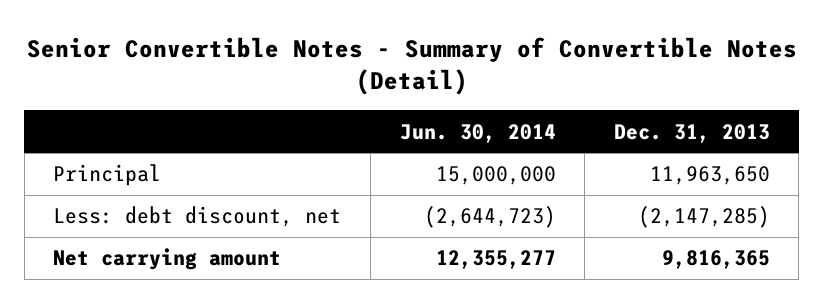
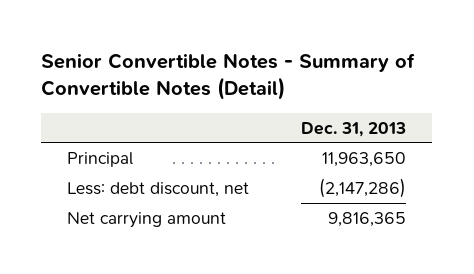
[399,123,556,143] Jun. 30, 2014 -> none
[637,206,770,229] (2,147,285) -> [319,177,407,198] (2,147,286)

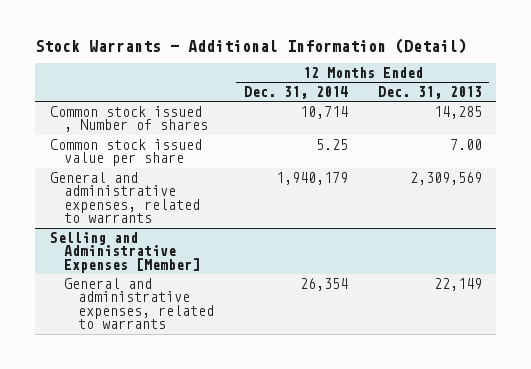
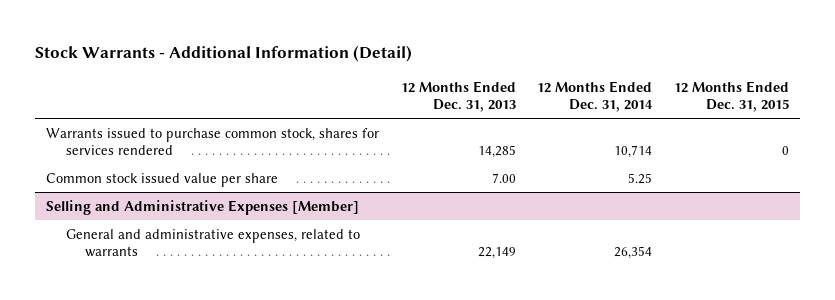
none -> [673,80,789,112] 12 Months Ended Dec. 31, 2015
[49,105,208,133] Common stock issued , Number of shares -> [45,127,379,156] Warrants issued to purchase common stock, shares for services rendered
[49,171,200,224] General and administrative expenses, related to warrants -> none

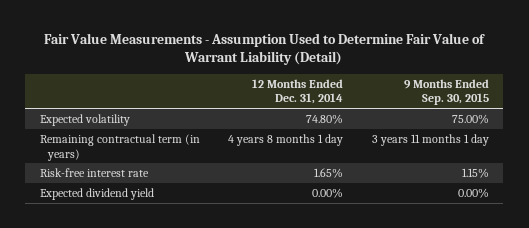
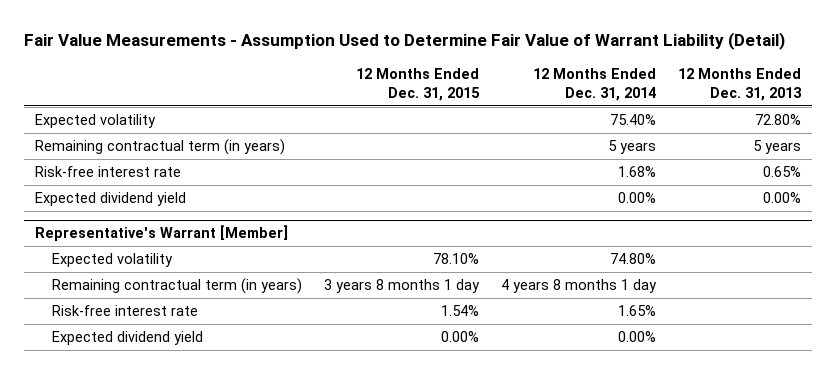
[404,78,490,106] 9 Months Ended Sep. 30, 2015 -> none
none -> [356,68,481,101] 12 Months Ended Dec. 31, 2015
none -> [678,68,803,101] 12 Months Ended Dec. 31, 2013
none -> [34,114,156,129] Expected volatility
none -> [34,139,285,156] Remaining contractual term (in years)
none -> [34,166,181,178] Risk-free interest rate
none -> [34,192,186,207] Expected dividend yield
none -> [34,225,288,242] Representative's Warrant [Member]

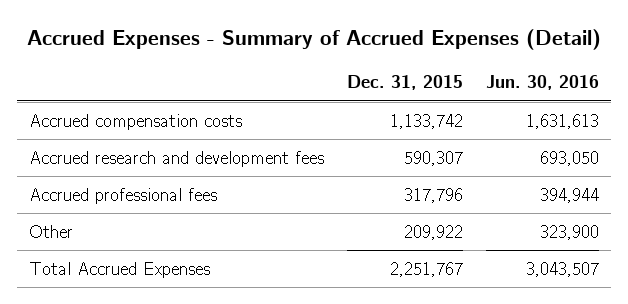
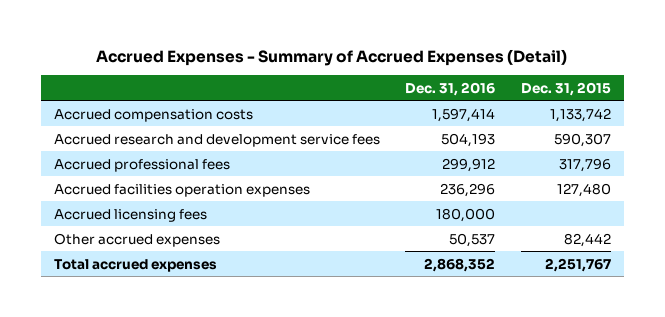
[486,75,600,91] Jun. 30, 2016 -> none
none -> [405,81,496,96] Dec. 31, 2016
[28,150,324,167] Accrued research and development fees -> [53,133,380,147] Accrued research and development service fees
none -> [53,183,310,197] Accrued facilities operation expenses
none -> [53,208,207,222] Accrued licensing fees
[28,224,73,238] Other -> [53,232,220,247] Other accrued expenses
[403,224,463,240] 209,922 -> [564,232,612,247] 82,442
[28,261,210,278] Total Accrued Expenses -> [53,258,217,272] Total accrued expenses

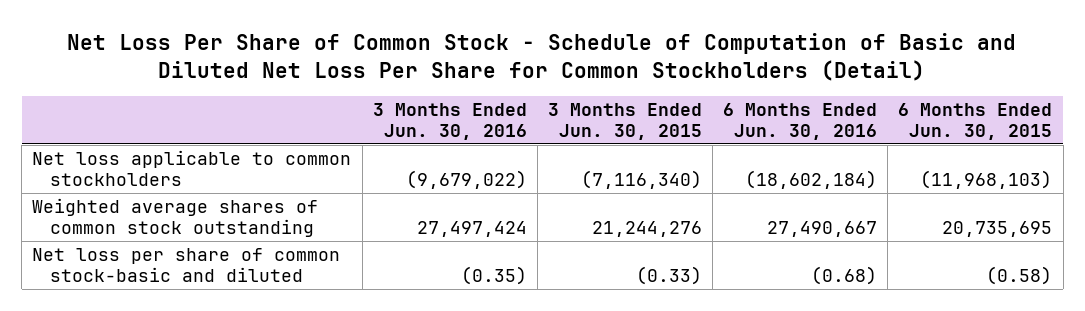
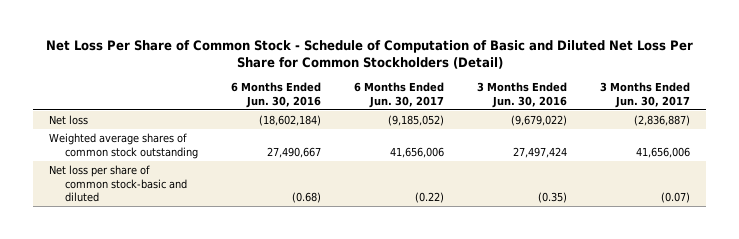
[547,102,702,141] 3 Months Ended Jun. 30, 2015 -> none
[898,102,1053,141] 6 Months Ended Jun. 30, 2015 -> none
none -> [354,82,445,108] 6 Months Ended Jun. 30, 2017
none -> [599,82,690,108] 3 Months Ended Jun. 30, 2017
[32,149,352,187] Net loss applicable to common stockholders -> [49,115,89,126] Net loss

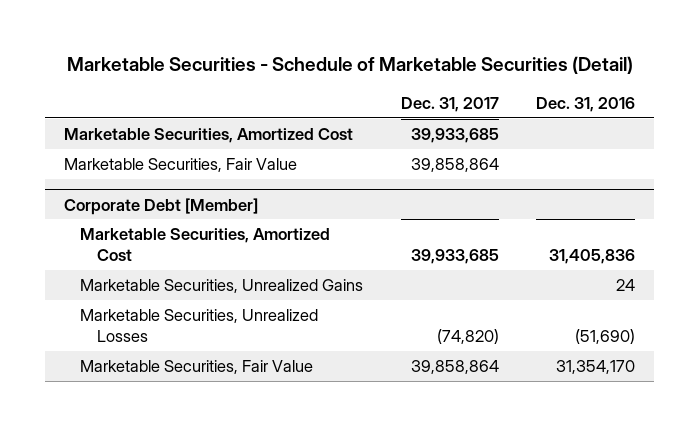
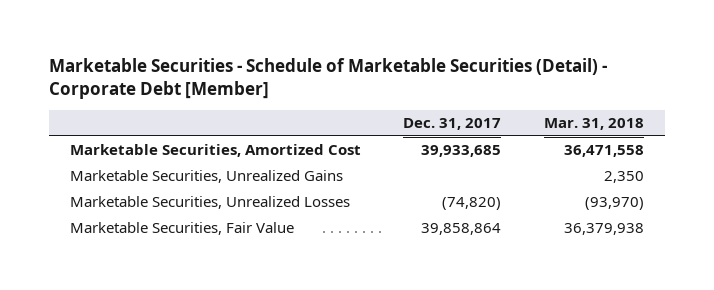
[66,55,633,74] Marketable Securities - Schedule of Marketable Securities (Detail) -> [49,58,608,100] Marketable Securities - Schedule of Marketable Securities (Detail) - Corporate Debt [Member]
[536,96,636,112] Dec. 31, 2016 -> none
none -> [543,118,644,131] Mar. 31, 2018
[63,158,297,173] Marketable Securities, Fair Value -> none
[63,197,258,215] Corporate Debt [Member] -> none
[80,228,331,262] Marketable Securities, Amortized Cost -> none

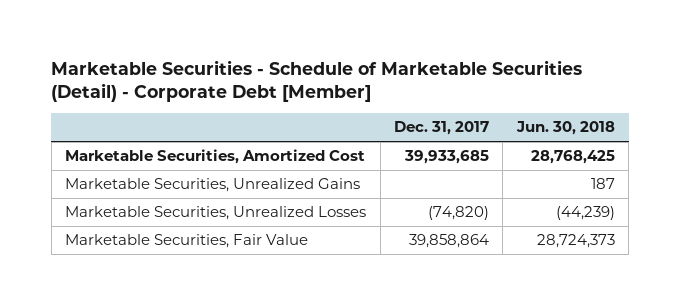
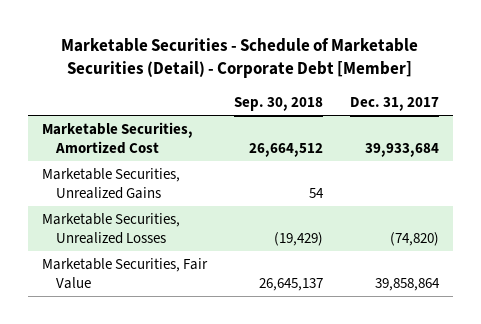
[515,121,615,136] Jun. 30, 2018 -> none
none -> [233,97,323,112] Sep. 30, 2018
[403,150,489,165] 39,933,685 -> [365,142,440,157] 39,933,684

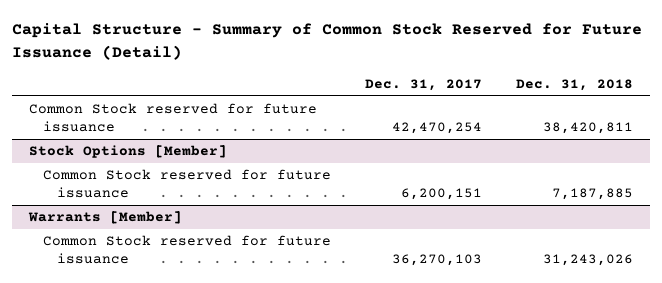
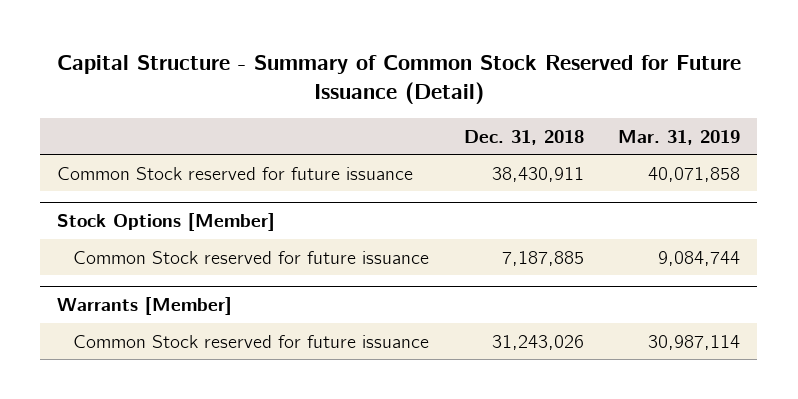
[364,78,482,91] Dec. 31, 2017 -> none
none -> [618,129,741,145] Mar. 31, 2019
[542,122,633,135] 38,420,811 -> [491,166,584,182] 38,430,911

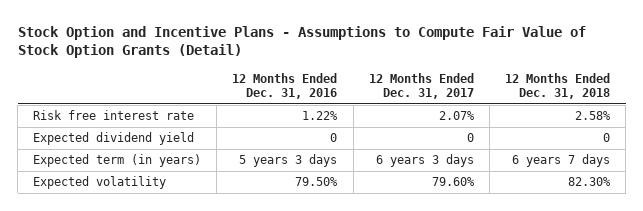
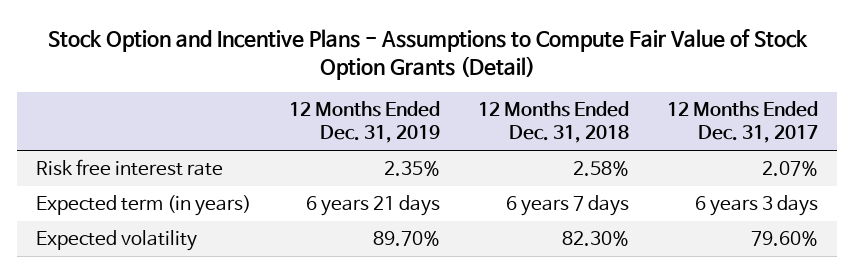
[232,73,338,100] 12 Months Ended Dec. 31, 2016 -> none
none -> [289,101,441,144] 12 Months Ended Dec. 31, 2019
[33,132,195,146] Expected dividend yield -> none

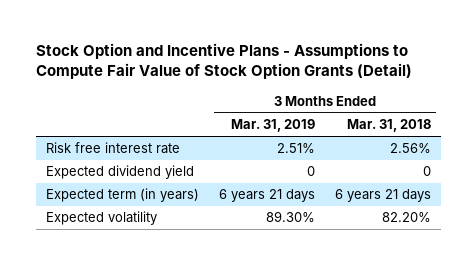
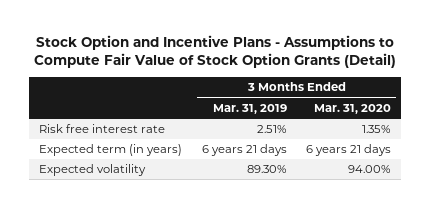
[346,119,431,133] Mar. 31, 2018 -> none
none -> [314,103,392,114] Mar. 31, 2020
[45,165,194,180] Expected dividend yield -> none

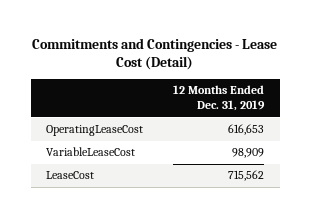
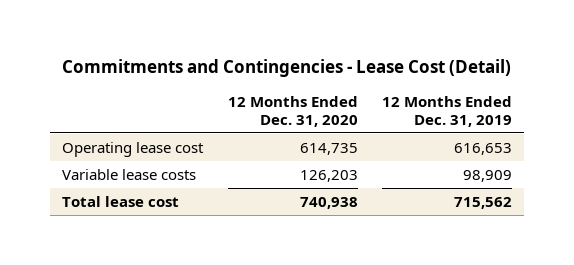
none -> [227,95,358,127] 12 Months Ended Dec. 31, 2020
[45,125,143,137] OperatingLeaseCost -> [62,141,205,157] Operating lease cost
[45,147,135,157] VariableLeaseCost -> [62,168,197,180] Variable lease costs
[45,171,94,180] LeaseCost -> [62,195,180,207] Total lease cost

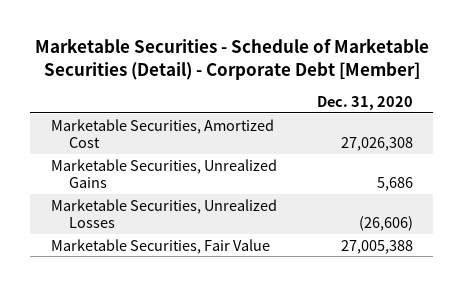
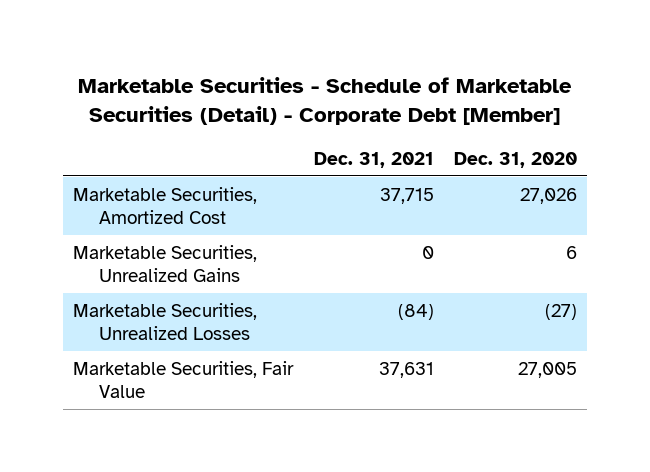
none -> [313,151,434,168] Dec. 31, 2021
[341,136,414,151] 27,026,308 -> [519,187,577,204] 27,026
[377,176,414,191] 5,686 -> [565,245,577,259] 6
[359,215,414,231] (26,606) -> [544,303,577,320] (27)
[341,239,414,254] 27,005,388 -> [517,361,577,378] 27,005

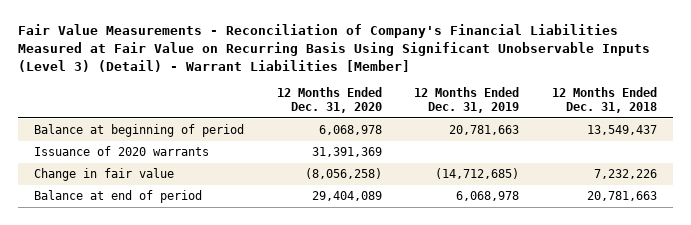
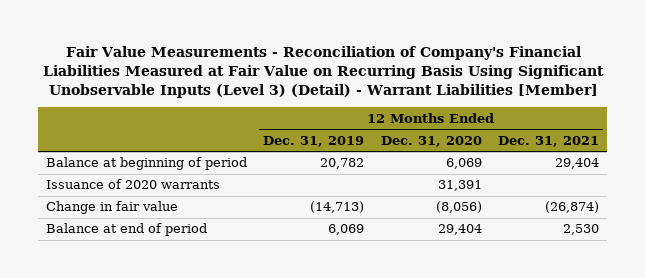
[552,86,658,114] 12 Months Ended Dec. 31, 2018 -> none
none -> [498,135,600,147] Dec. 31, 2021
[318,125,382,136] 6,068,978 -> [445,158,482,170] 6,069
[449,125,520,136] 20,781,663 -> [320,158,365,170] 20,782
[311,147,382,158] 31,391,369 -> [437,180,482,192] 31,391
[304,168,382,180] (8,056,258) -> [435,201,482,214] (8,056)
[435,168,520,180] (14,712,685) -> [310,201,365,214] (14,713)
[311,191,382,202] 29,404,089 -> [437,224,482,236] 29,404
[456,191,520,202] 6,068,978 -> [328,224,365,236] 6,069

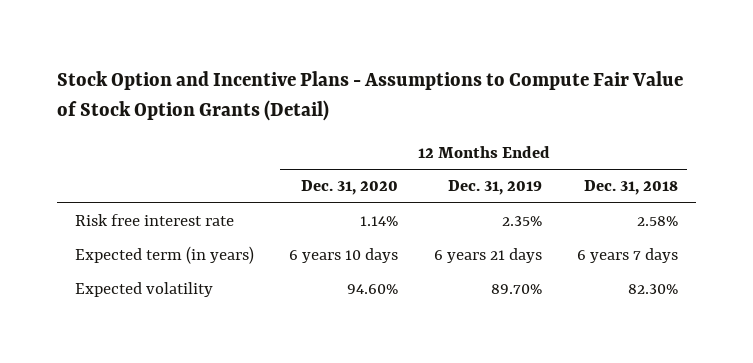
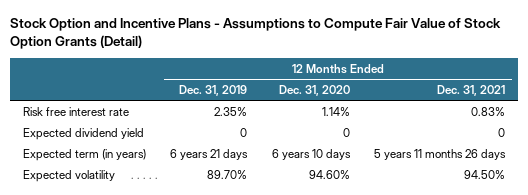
[584,180,679,196] Dec. 31, 2018 -> none
none -> [437,85,506,97] Dec. 31, 2021
none -> [22,127,144,140] Expected dividend yield

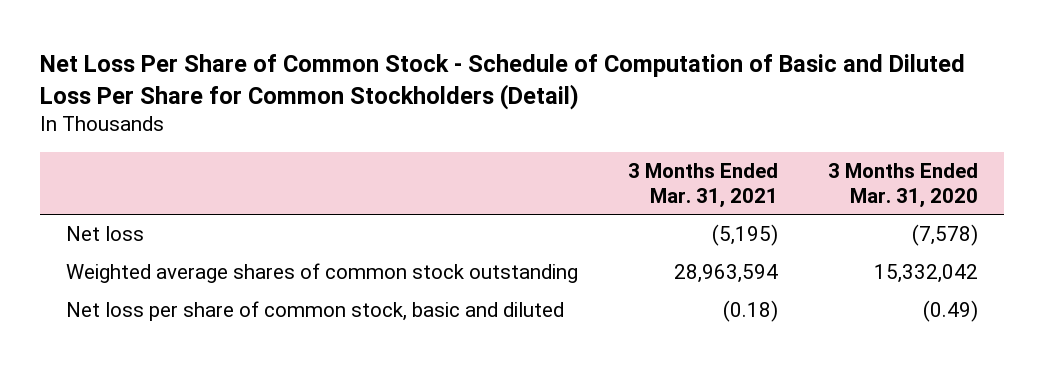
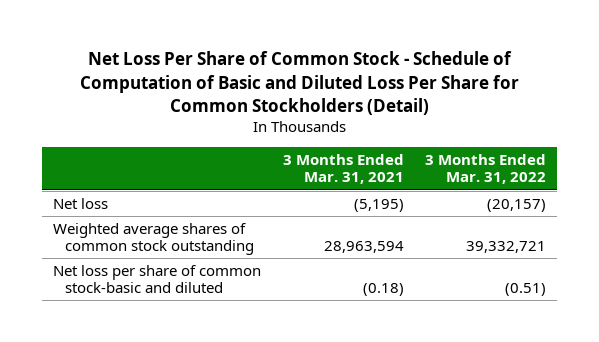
[828,162,979,208] 3 Months Ended Mar. 31, 2020 -> none
none -> [425,153,547,185] 3 Months Ended Mar. 31, 2022
[65,301,564,322] Net loss per share of common stock, basic and diluted -> [52,264,261,294] Net loss per share of common stock-basic and diluted

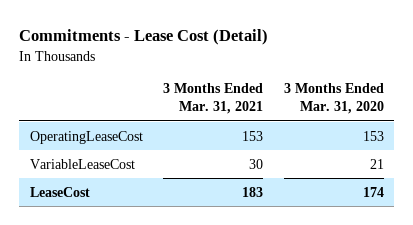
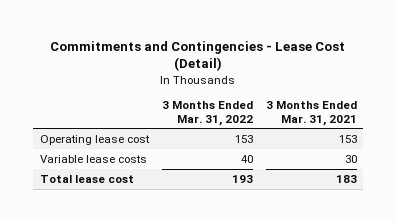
[19,29,269,46] Commitments - Lease Cost (Detail) -> [50,40,346,72] Commitments and Contingencies - Lease Cost (Detail)
[283,83,384,115] 3 Months Ended Mar. 31, 2020 -> none
none -> [161,100,253,126] 3 Months Ended Mar. 31, 2022
[29,130,143,144] OperatingLeaseCost -> [39,134,150,145] Operating lease cost
[29,158,135,169] VariableLeaseCost -> [39,154,147,163] Variable lease costs
[29,186,90,197] LeaseCost -> [39,174,134,183] Total lease cost

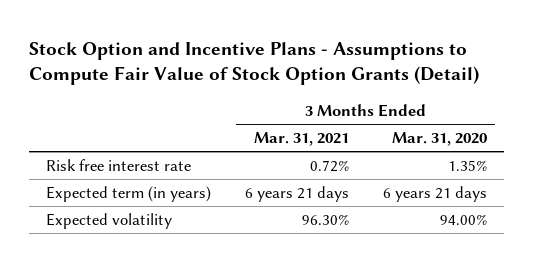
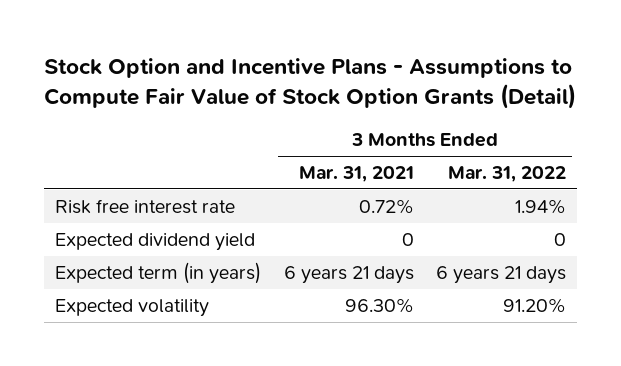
[391,132,487,147] Mar. 31, 2020 -> none
none -> [448,165,567,182] Mar. 31, 2022
none -> [55,232,256,251] Expected dividend yield

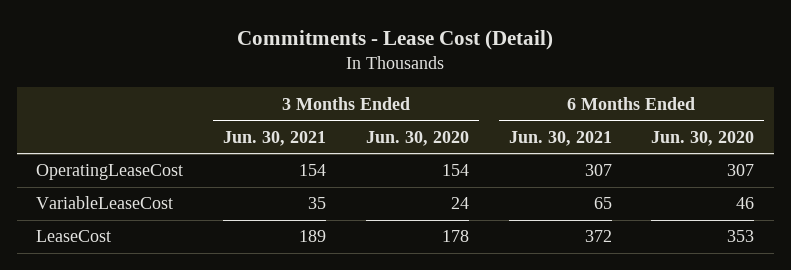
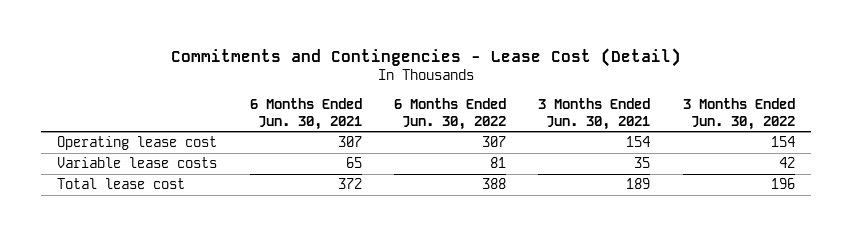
[237,29,554,50] Commitments - Lease Cost (Detail) -> [170,48,681,68] Commitments and Contingencies - Lease Cost (Detail)
[365,130,469,146] Jun. 30, 2020 -> none
[651,130,755,146] Jun. 30, 2020 -> none
none -> [393,98,506,130] 6 Months Ended Jun. 30, 2022
none -> [682,98,795,130] 3 Months Ended Jun. 30, 2022
[36,164,184,181] OperatingLeaseCost -> [57,136,218,151] Operating lease cost
[36,196,174,210] VariableLeaseCost -> [57,157,218,169] Variable lease costs
[36,230,112,243] LeaseCost -> [57,178,186,190] Total lease cost

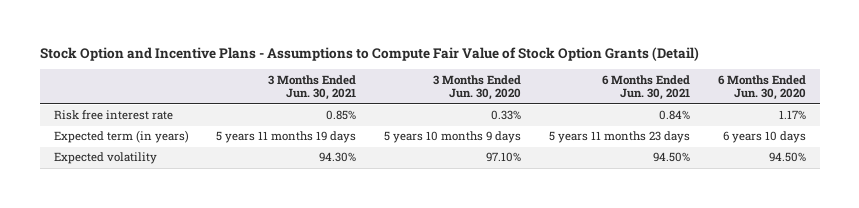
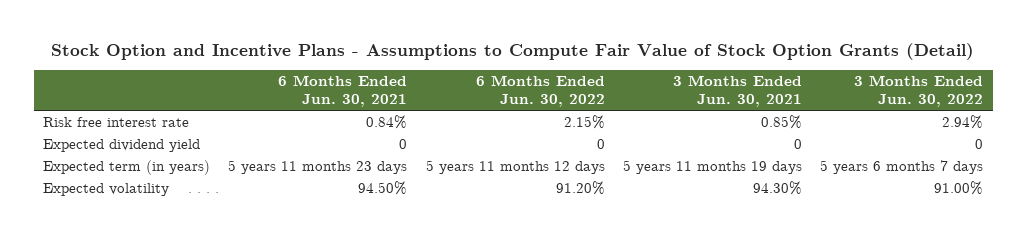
[433,74,522,101] 3 Months Ended Jun. 30, 2020 -> none
[717,74,806,101] 6 Months Ended Jun. 30, 2020 -> none
none -> [475,75,605,108] 6 Months Ended Jun. 30, 2022
none -> [854,75,984,108] 3 Months Ended Jun. 30, 2022
none -> [42,138,200,152] Expected dividend yield

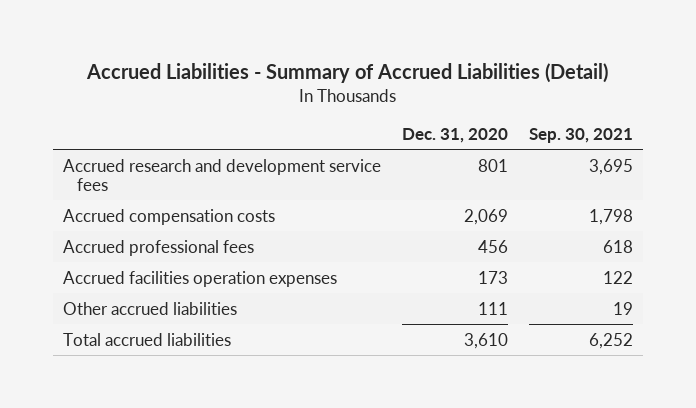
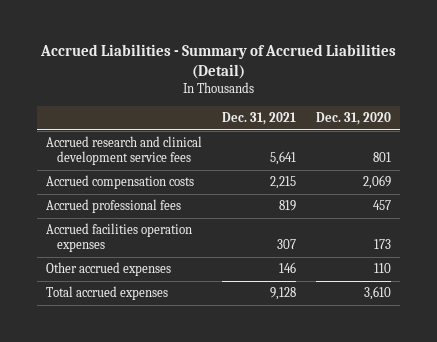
[528,128,633,144] Sep. 30, 2021 -> none
none -> [222,112,297,126] Dec. 31, 2021
[63,158,382,192] Accrued research and development service fees -> [46,136,203,166] Accrued research and clinical development service fees
[477,239,508,253] 456 -> [372,200,391,211] 457
[63,301,238,315] Other accrued liabilities -> [46,262,172,277] Other accrued expenses
[477,301,508,315] 111 -> [373,263,391,274] 110
[63,332,232,346] Total accrued liabilities -> [46,286,169,301] Total accrued expenses

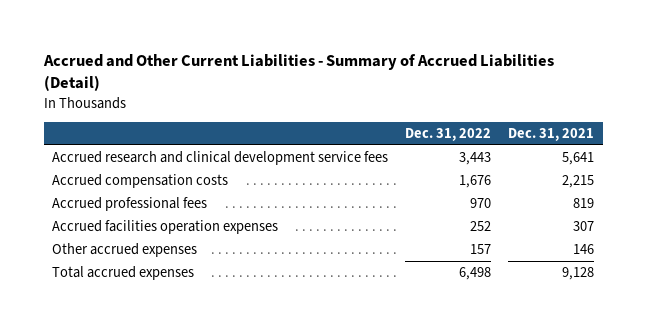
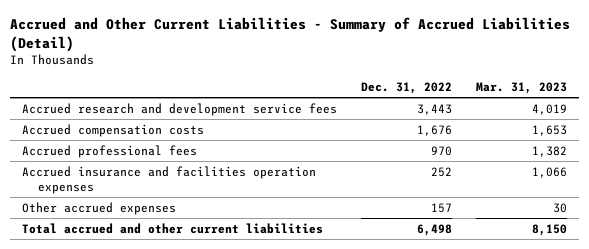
[508,128,595,142] Dec. 31, 2021 -> none
none -> [476,81,568,94] Mar. 31, 2023
[52,151,389,166] Accrued research and clinical development service fees -> [22,102,338,116] Accrued research and development service fees
[52,220,279,235] Accrued facilities operation expenses -> [22,165,317,195] Accrued insurance and facilities operation expenses
[52,266,195,281] Total accrued expenses -> [22,222,324,234] Total accrued and other current liabilities

